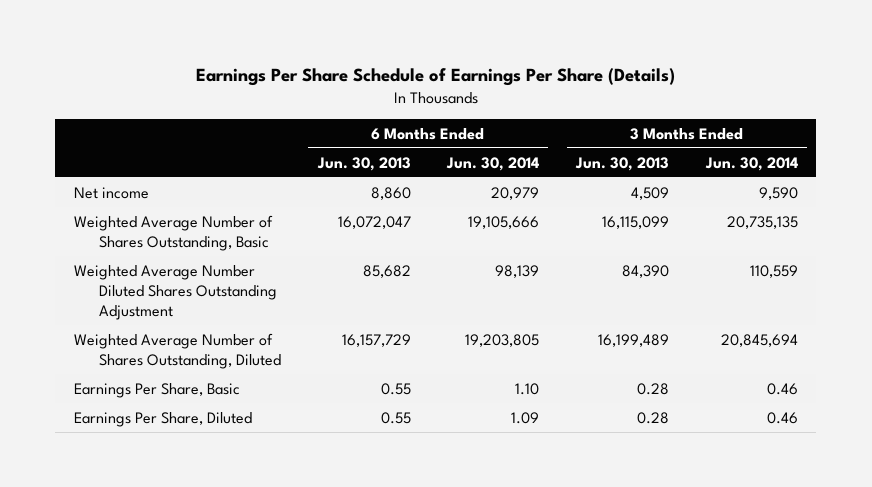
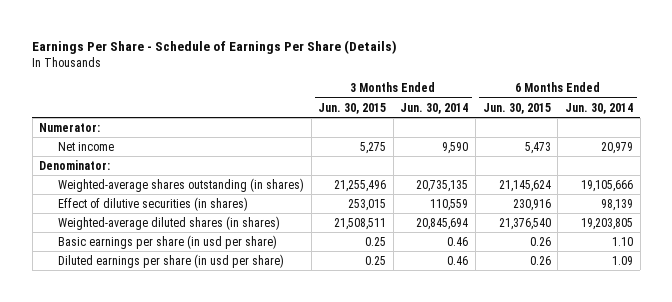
[195,67,675,86] Earnings Per Share Schedule of Earnings Per Share (Details) -> [32,39,398,54] Earnings Per Share - Schedule of Earnings Per Share (Details)
[316,156,411,171] Jun. 30, 2013 -> none
[575,156,670,171] Jun. 30, 2013 -> none
none -> [318,102,387,114] Jun. 30, 2015
none -> [482,102,551,114] Jun. 30, 2015
none -> [39,122,101,132] Numerator:
none -> [39,159,111,170] Denominator:
[73,214,273,251] Weighted Average Number of Shares Outstanding, Basic -> [57,177,304,192] Weighted-average shares outstanding (in shares)
[73,264,277,320] Weighted Average Number Diluted Shares Outstanding Adjustment -> [57,196,248,211] Effect of dilutive securities (in shares)
[73,332,281,369] Weighted Average Number of Shares Outstanding, Diluted -> [57,215,280,230] Weighted-average diluted shares (in shares)
[73,382,240,398] Earnings Per Share, Basic -> [57,234,277,249] Basic earnings per share (in usd per share)
[73,411,252,427] Earnings Per Share, Diluted -> [57,253,284,268] Diluted earnings per share (in usd per share)

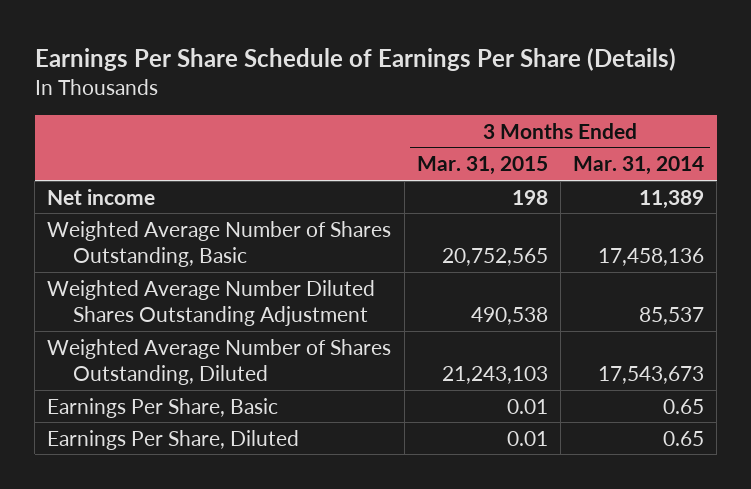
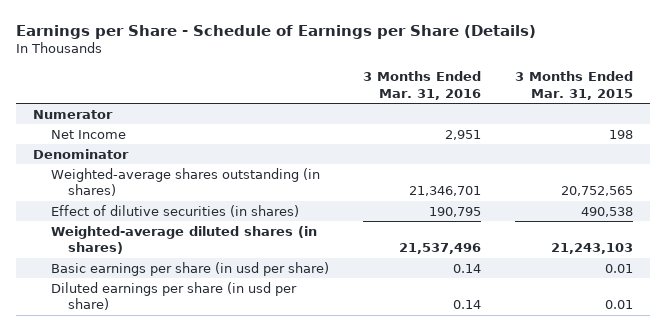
[34,47,676,71] Earnings Per Share Schedule of Earnings Per Share (Details) -> [15,24,536,39] Earnings per Share - Schedule of Earnings per Share (Details)
[572,156,704,176] Mar. 31, 2014 -> none
none -> [362,71,481,100] 3 Months Ended Mar. 31, 2016
none -> [32,109,113,119] Numerator
[47,188,156,205] Net income -> [50,129,126,139] Net Income
none -> [32,148,129,159] Denominator
[47,220,392,267] Weighted Average Number of Shares Outstanding, Basic -> [50,167,320,197] Weighted-average shares outstanding (in shares)
[47,279,376,326] Weighted Average Number Diluted Shares Outstanding Adjustment -> [50,204,299,217] Effect of dilutive securities (in shares)
[47,338,392,385] Weighted Average Number of Shares Outstanding, Diluted -> [50,225,317,255] Weighted-average diluted shares (in shares)
[47,397,279,418] Earnings Per Share, Basic -> [50,261,329,276] Basic earnings per share (in usd per share)
[47,429,300,450] Earnings Per Share, Diluted -> [50,281,297,311] Diluted earnings per share (in usd per share)

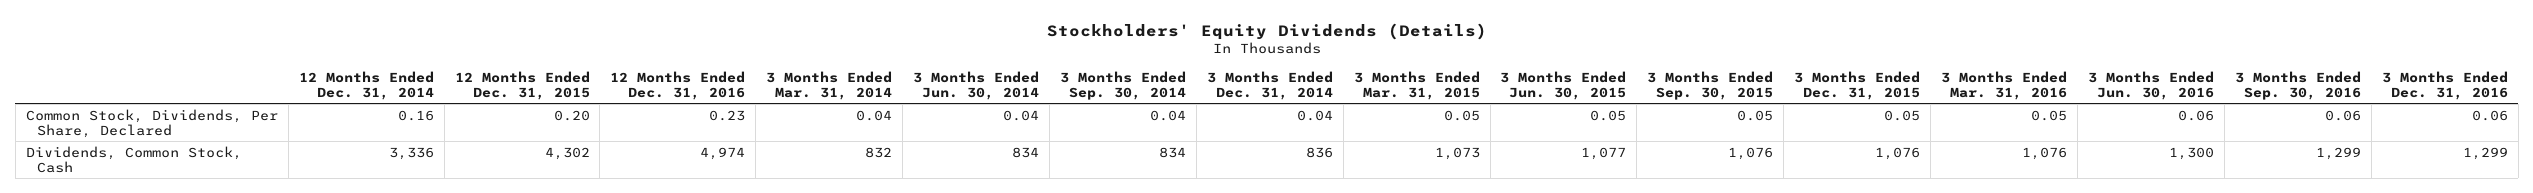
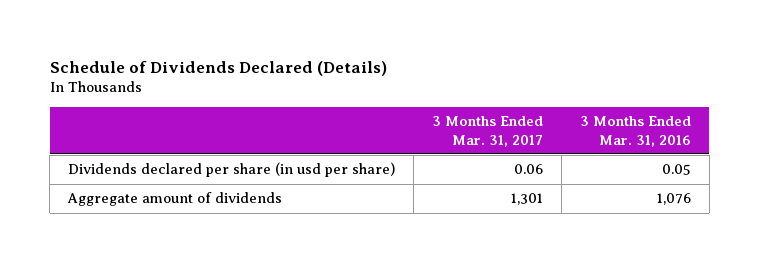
[1046,22,1487,40] Stockholders' Equity Dividends (Details) -> [49,60,387,76] Schedule of Dividends Declared (Details)
[298,70,434,100] 12 Months Ended Dec. 31, 2014 -> none
[454,70,590,100] 12 Months Ended Dec. 31, 2015 -> none
[610,70,746,100] 12 Months Ended Dec. 31, 2016 -> none
[766,70,893,100] 3 Months Ended Mar. 31, 2014 -> none
[913,70,1040,100] 3 Months Ended Jun. 30, 2014 -> none
[1059,70,1186,100] 3 Months Ended Sep. 30, 2014 -> none
[1206,70,1333,100] 3 Months Ended Dec. 31, 2014 -> none
[1353,70,1480,100] 3 Months Ended Mar. 31, 2015 -> none
[1500,70,1627,100] 3 Months Ended Jun. 30, 2015 -> none
[1647,70,1774,100] 3 Months Ended Sep. 30, 2015 -> none
[1794,70,1921,100] 3 Months Ended Dec. 31, 2015 -> none
[2087,70,2214,100] 3 Months Ended Jun. 30, 2016 -> none
[2234,70,2361,100] 3 Months Ended Sep. 30, 2016 -> none
[2381,70,2508,100] 3 Months Ended Dec. 31, 2016 -> none
none -> [432,116,544,147] 3 Months Ended Mar. 31, 2017
[25,108,278,138] Common Stock, Dividends, Per Share, Declared -> [68,162,396,178] Dividends declared per share (in usd per share)
[25,145,242,173] Dividends, Common Stock, Cash -> [67,192,283,207] Aggregate amount of dividends

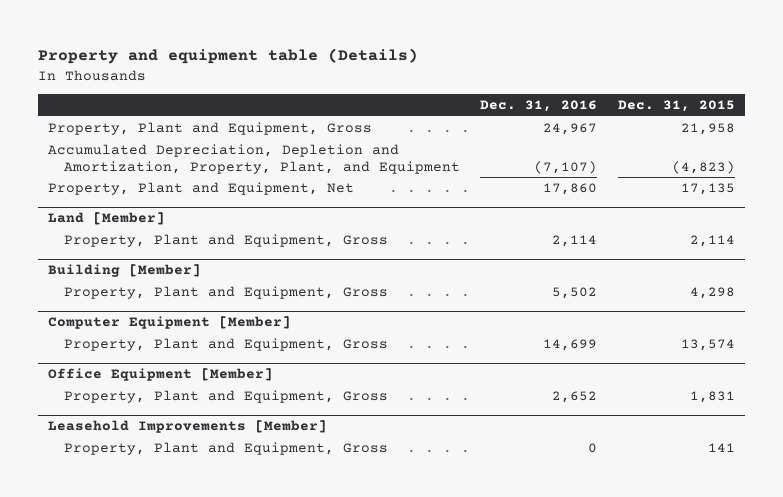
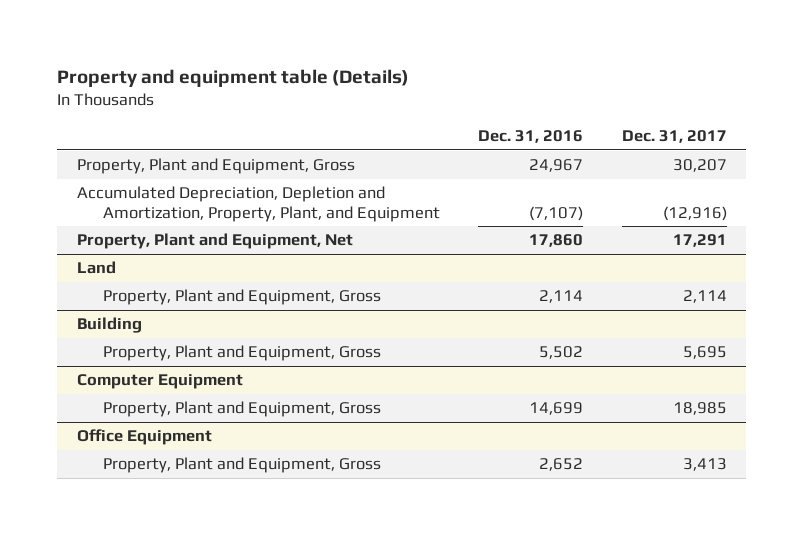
[618,99,736,112] Dec. 31, 2015 -> none
none -> [621,130,727,144] Dec. 31, 2017
[48,212,166,226] Land [Member] -> [76,261,116,275] Land
[48,264,202,278] Building [Member] -> [76,317,142,334] Building
[48,316,292,330] Computer Equipment [Member] -> [76,374,243,390] Computer Equipment
[48,368,274,382] Office Equipment [Member] -> [76,429,212,446] Office Equipment
[48,420,328,434] Leasehold Improvements [Member] -> none
[63,441,388,455] Property, Plant and Equipment, Gross -> none

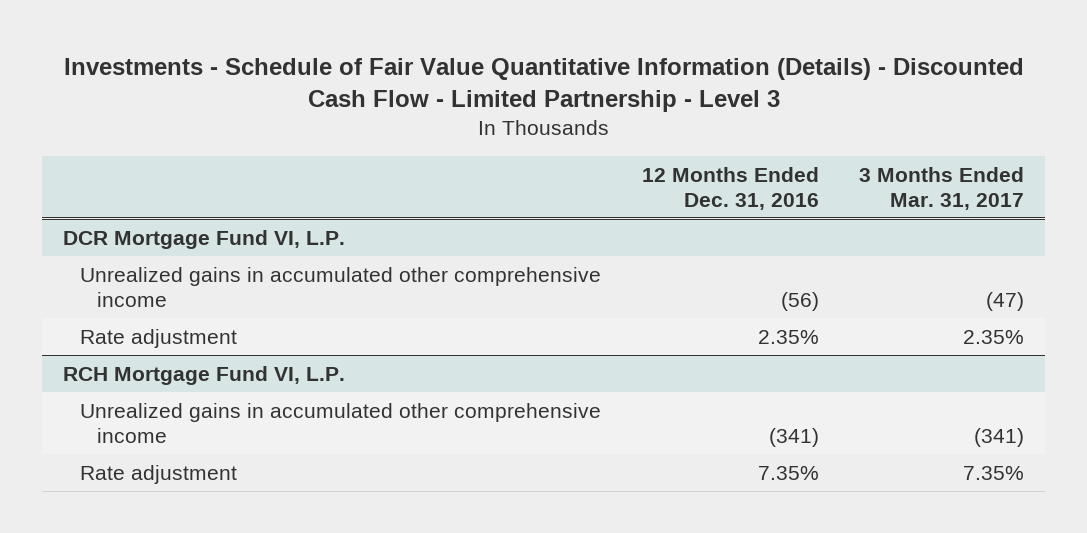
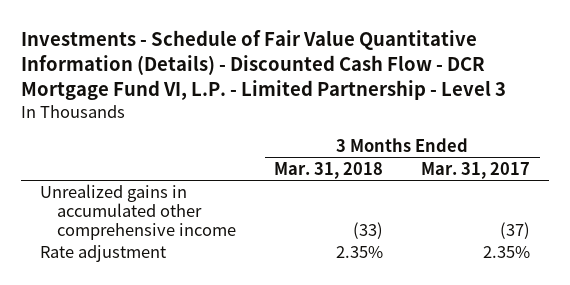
[63,57,1024,113] Investments - Schedule of Fair Value Quantitative Information (Details) - Discounted Cash Flow - Limited Partnership - Level 3 -> [20,29,506,101] Investments - Schedule of Fair Value Quantitative Information (Details) - Discounted Cash Flow - DCR Mortgage Fund VI, L.P. - Limited Partnership - Level 3
[641,166,819,210] 12 Months Ended Dec. 31, 2016 -> none
none -> [274,161,384,179] Mar. 31, 2018
[62,229,345,249] DCR Mortgage Fund VI, L.P. -> none
[986,291,1025,311] (47) -> [500,221,531,239] (37)
[62,365,345,385] RCH Mortgage Fund VI, L.P. -> none
[80,402,602,443] Unrealized gains in accumulated other comprehensive income -> none
[80,464,238,484] Rate adjustment -> none

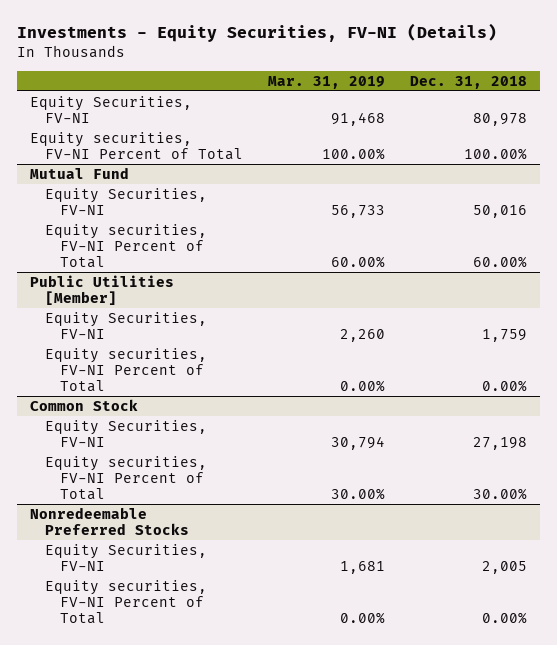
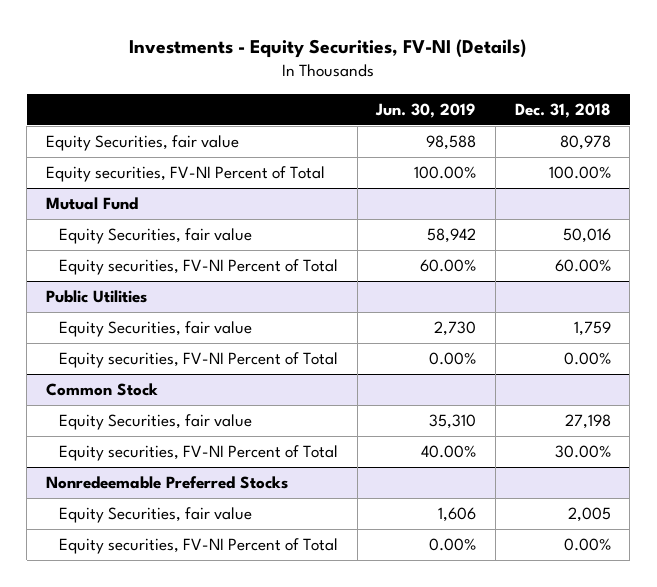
[268,75,386,89] Mar. 31, 2019 -> none
none -> [375,102,477,118] Jun. 30, 2019
[29,95,192,123] Equity Securities, FV-NI -> [45,135,239,152] Equity Securities, fair value
[44,187,207,215] Equity Securities, FV-NI -> [59,228,253,245] Equity Securities, fair value
[29,274,174,305] Public Utilities [Member] -> [45,290,147,304] Public Utilities
[44,311,207,339] Equity Securities, FV-NI -> [59,321,253,338] Equity Securities, fair value
[44,419,207,447] Equity Securities, FV-NI -> [59,414,253,431] Equity Securities, fair value
[44,543,207,571] Equity Securities, FV-NI -> [59,507,253,524] Equity Securities, fair value

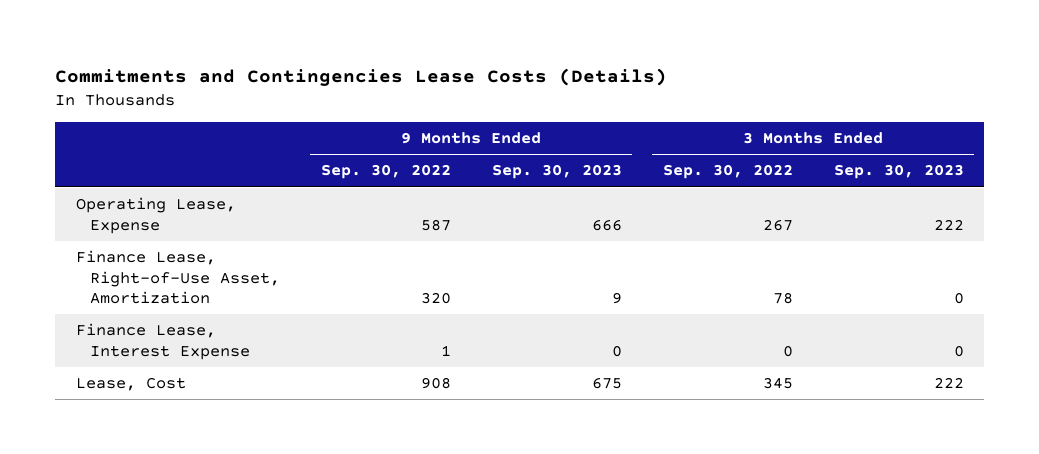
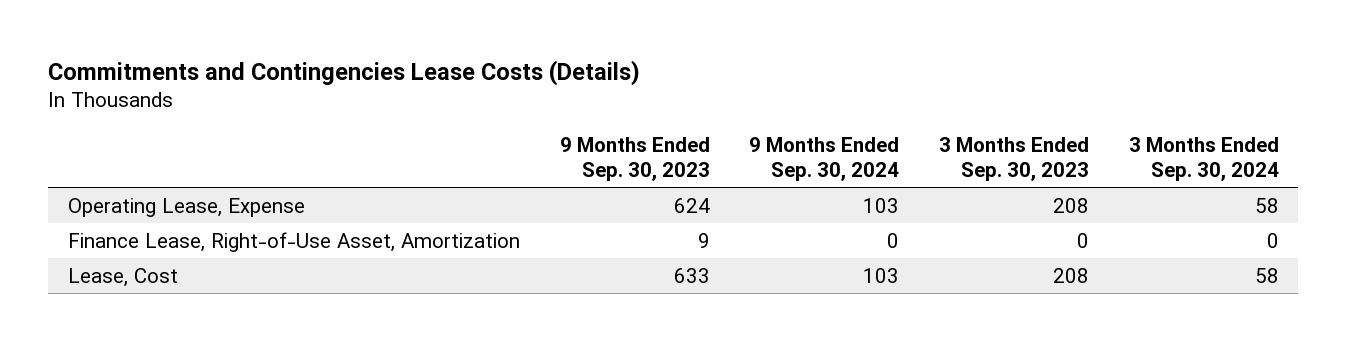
[320,164,451,180] Sep. 30, 2022 -> none
[662,164,793,180] Sep. 30, 2022 -> none
none -> [749,137,900,181] 9 Months Ended Sep. 30, 2024
none -> [1128,137,1279,181] 3 Months Ended Sep. 30, 2024
[591,218,622,231] 666 -> [673,197,710,213] 624
[933,218,964,230] 222 -> [1052,197,1089,213] 208
[75,323,250,360] Finance Lease, Interest Expense -> none
[591,377,622,390] 675 -> [673,267,710,283] 633
[933,377,964,389] 222 -> [1052,267,1089,283] 208

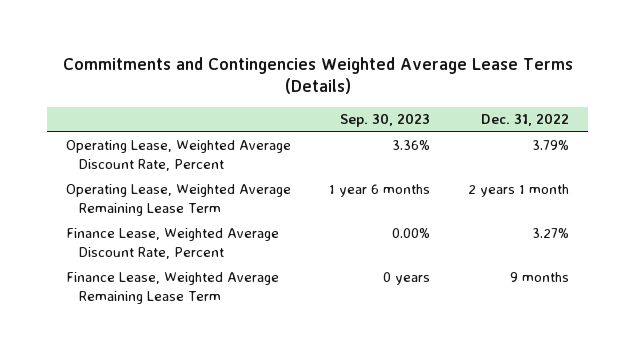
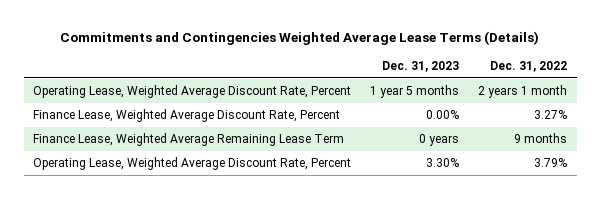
[340,113,431,128] Sep. 30, 2023 -> none
none -> [382,61,460,73] Dec. 31, 2023
[65,184,291,217] Operating Lease, Weighted Average Remaining Lease Term -> [33,85,352,99] Operating Lease, Weighted Average Discount Rate, Percent
[65,140,291,172] Operating Lease, Weighted Average Discount Rate, Percent -> [33,157,352,171] Operating Lease, Weighted Average Discount Rate, Percent

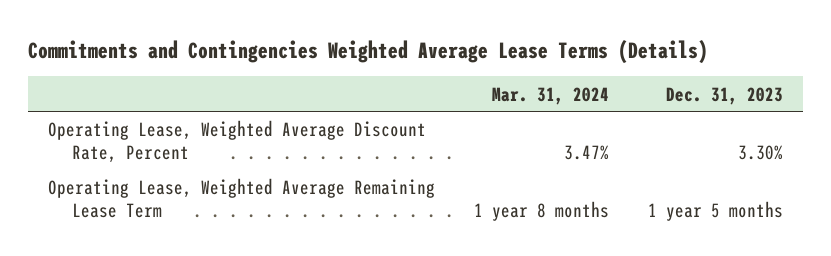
[490,61,568,73] Dec. 31, 2022 -> none
none -> [491,86,609,105] Mar. 31, 2024
[33,85,352,99] Operating Lease, Weighted Average Discount Rate, Percent -> none
[33,109,341,123] Finance Lease, Weighted Average Discount Rate, Percent -> none
[33,133,345,147] Finance Lease, Weighted Average Remaining Lease Term -> none
none -> [47,178,435,218] Operating Lease, Weighted Average Remaining Lease Term

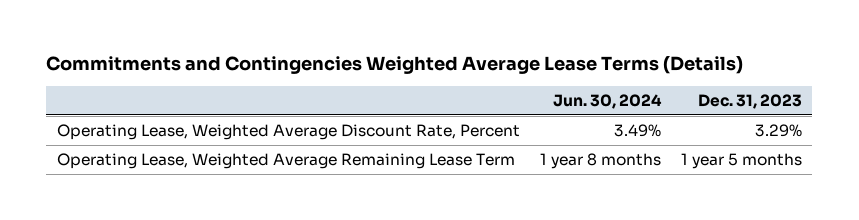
[491,86,609,105] Mar. 31, 2024 -> none
none -> [552,93,662,109] Jun. 30, 2024
[737,144,783,160] 3.30% -> [755,124,803,138] 3.29%

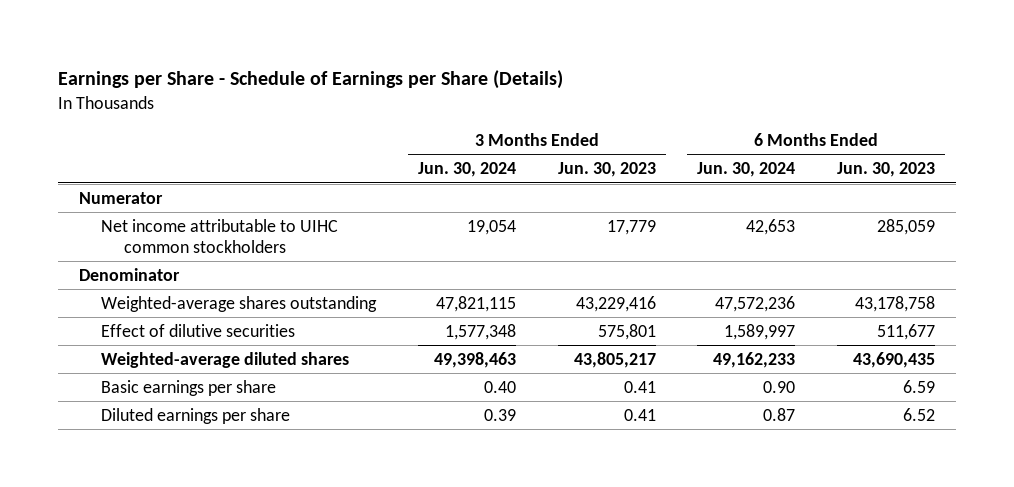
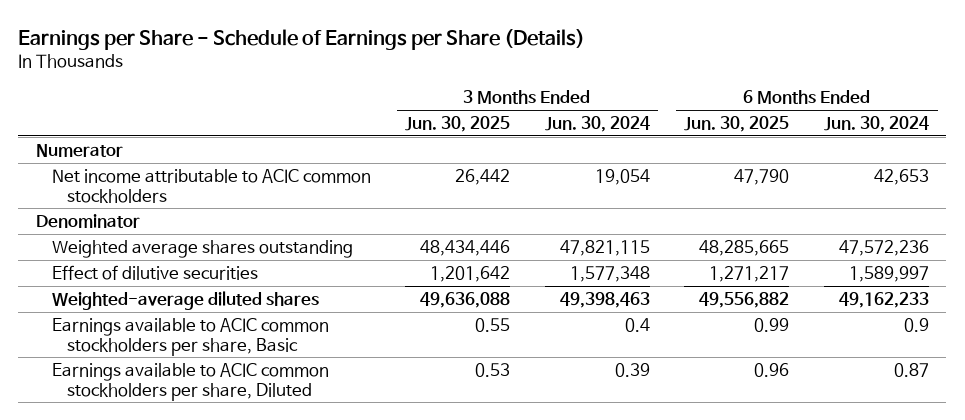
[557,162,656,178] Jun. 30, 2023 -> none
[836,162,935,178] Jun. 30, 2023 -> none
none -> [405,116,511,133] Jun. 30, 2025
none -> [684,116,790,133] Jun. 30, 2025
[101,218,339,253] Net income attributable to UIHC common stockholders -> [51,168,371,203] Net income attributable to ACIC common stockholders
[101,295,378,312] Weighted-average shares outstanding -> [51,239,353,258] Weighted average shares outstanding
[101,379,277,396] Basic earnings per share -> [51,317,329,356] Earnings available to ACIC common stockholders per share, Basic
[484,380,517,393] 0.40 -> [624,317,650,332] 0.4
[763,380,796,393] 0.90 -> [904,317,930,332] 0.9
[101,407,291,424] Diluted earnings per share -> [51,362,329,401] Earnings available to ACIC common stockholders per share, Diluted

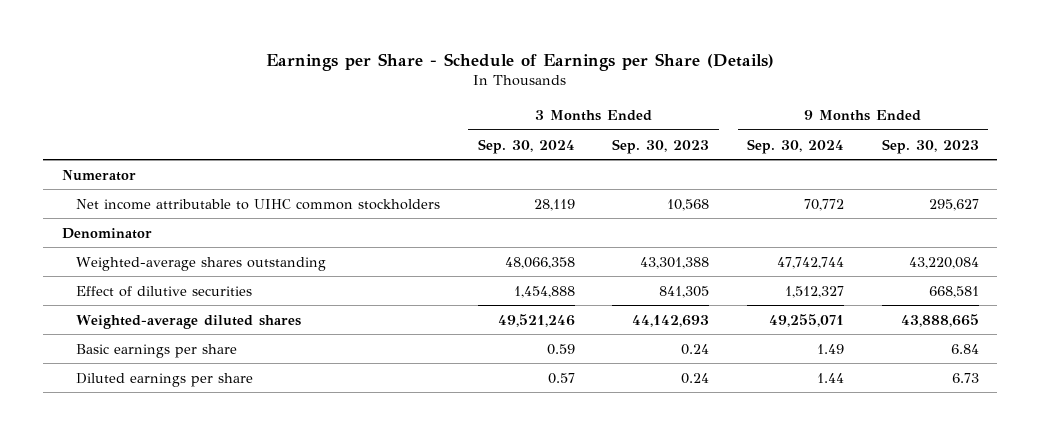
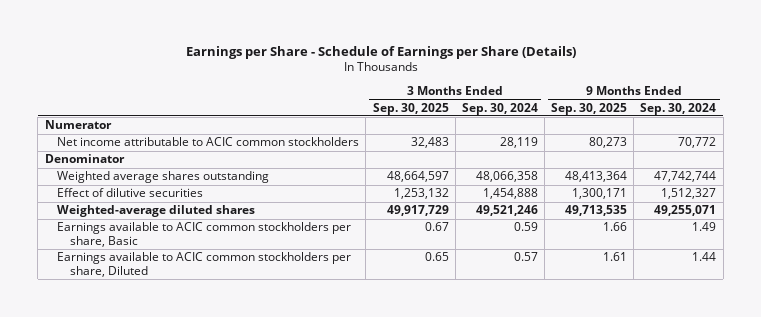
[612,138,710,154] Sep. 30, 2023 -> none
[881,138,979,154] Sep. 30, 2023 -> none
none -> [372,102,449,115] Sep. 30, 2025
none -> [551,102,628,115] Sep. 30, 2025
[76,198,441,210] Net income attributable to UIHC common stockholders -> [57,137,360,147] Net income attributable to ACIC common stockholders
[76,256,327,271] Weighted-average shares outstanding -> [57,171,270,184] Weighted average shares outstanding
[76,343,238,358] Basic earnings per share -> [57,222,352,247] Earnings available to ACIC common stockholders per share, Basic
[76,372,254,387] Diluted earnings per share -> [57,252,352,277] Earnings available to ACIC common stockholders per share, Diluted

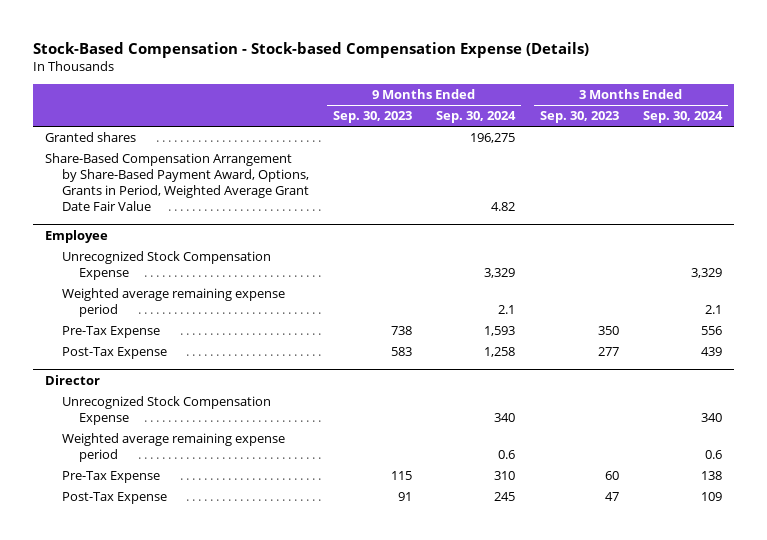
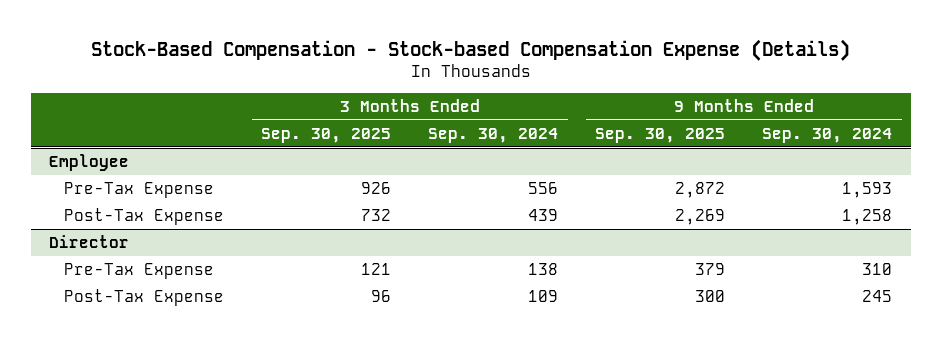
[333,111,413,124] Sep. 30, 2023 -> none
[539,111,619,124] Sep. 30, 2023 -> none
none -> [261,127,392,143] Sep. 30, 2025
none -> [595,127,726,143] Sep. 30, 2025
[45,132,137,143] Granted shares -> none
[45,153,310,211] Share-Based Compensation Arrangement by Share-Based Payment Award, Options, Grants in Period, Weighted Average Grant Date Fair Value -> none
[62,251,272,280] Unrecognized Stock Compensation Expense -> none
[62,288,286,317] Weighted average remaining expense period -> none
[62,396,272,425] Unrecognized Stock Compensation Expense -> none
[62,433,286,462] Weighted average remaining expense period -> none

